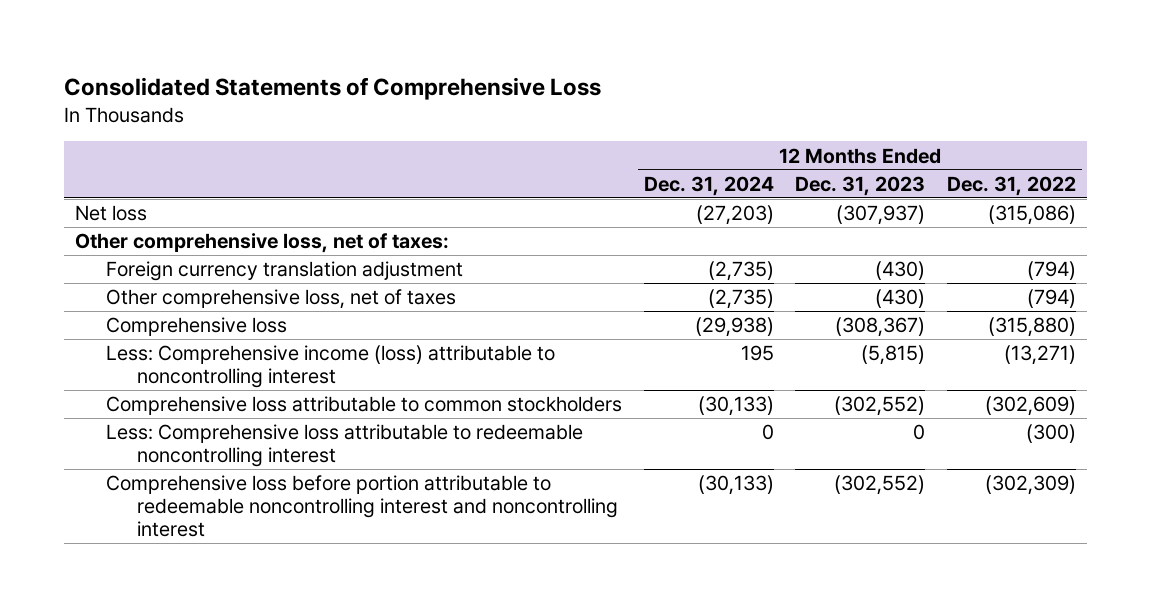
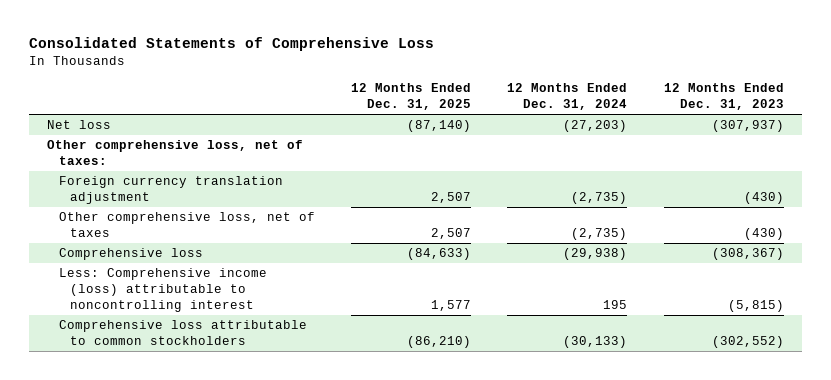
[947,175,1077,196] Dec. 31, 2022 -> none
none -> [350,83,471,111] 12 Months Ended Dec. 31, 2025
[105,424,583,467] Less: Comprehensive loss attributable to redeemable noncontrolling interest -> none
[105,475,618,537] Comprehensive loss before portion attributable to redeemable noncontrolling interest and noncontrolling interest -> none

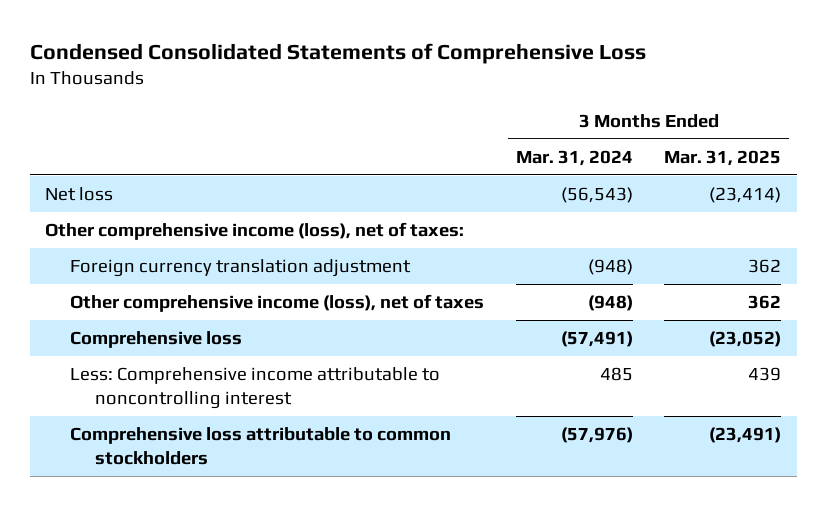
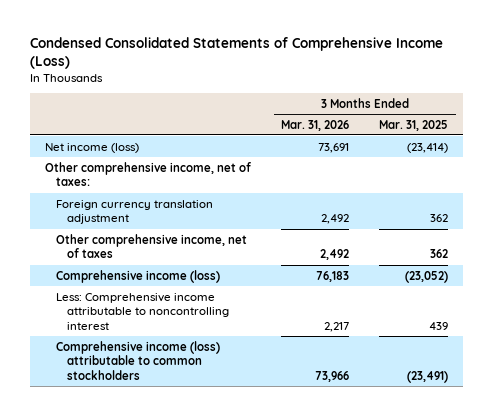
[29,42,646,64] Condensed Consolidated Statements of Comprehensive Loss -> [30,37,444,70] Condensed Consolidated Statements of Comprehensive Income (Loss)
[515,149,633,166] Mar. 31, 2024 -> none
none -> [281,119,350,131] Mar. 31, 2026
[45,187,114,202] Net loss -> [45,142,140,153] Net income (loss)
[45,222,465,241] Other comprehensive income (loss), net of taxes: -> [45,161,252,187] Other comprehensive income, net of taxes:
[70,294,485,313] Other comprehensive income (loss), net of taxes -> [56,233,248,259] Other comprehensive income, net of taxes
[70,331,243,349] Comprehensive loss -> [56,269,221,283] Comprehensive income (loss)
[70,427,452,466] Comprehensive loss attributable to common stockholders -> [56,340,221,381] Comprehensive income (loss) attributable to common stockholders

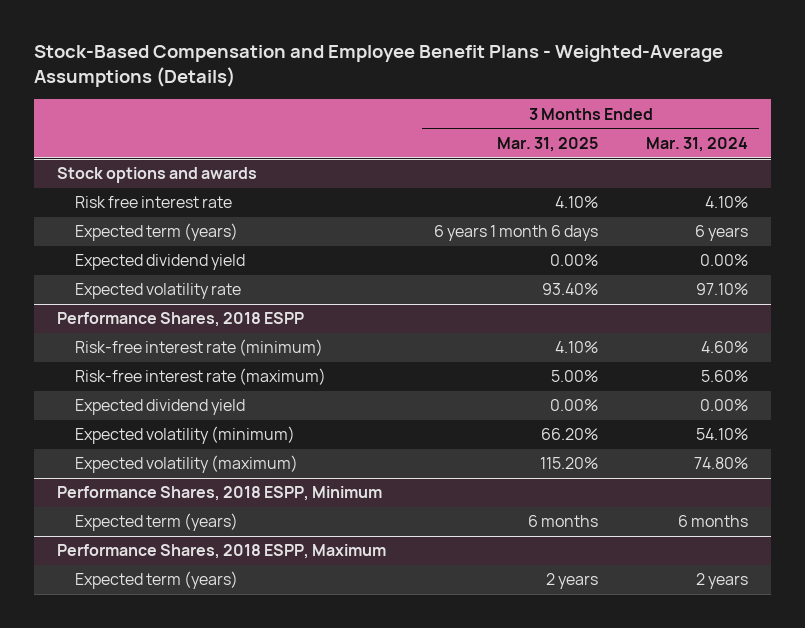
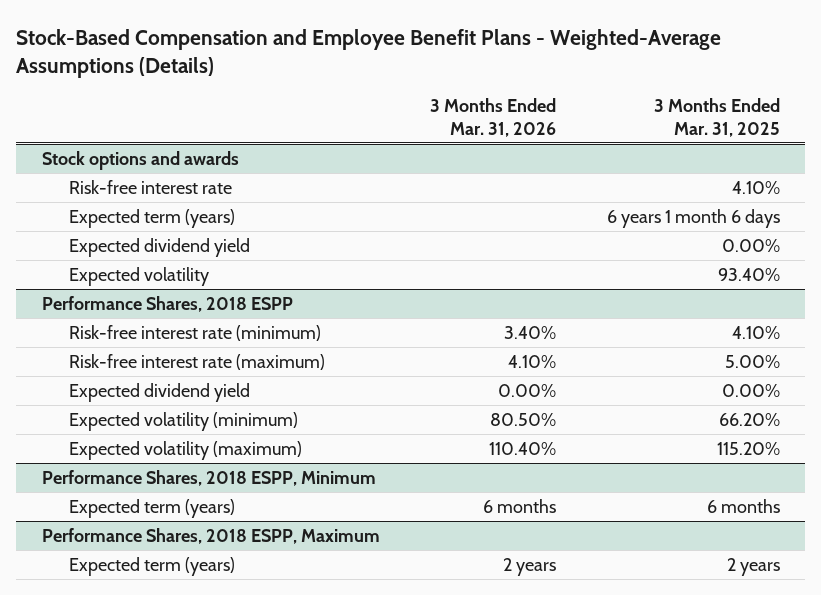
[645,137,748,153] Mar. 31, 2024 -> none
none -> [430,97,557,137] 3 Months Ended Mar. 31, 2026
[75,196,233,209] Risk free interest rate -> [69,179,233,194] Risk-free interest rate
[75,283,242,300] Expected volatility rate -> [69,266,210,286] Expected volatility

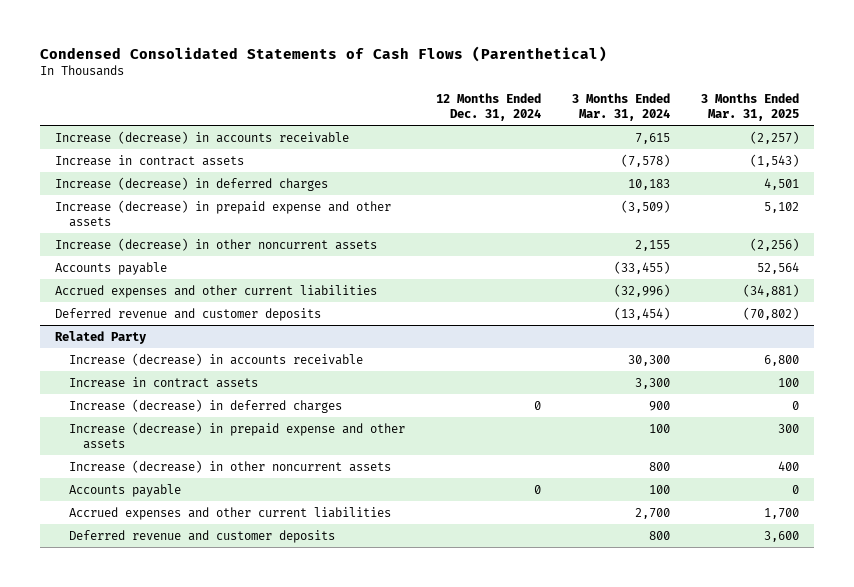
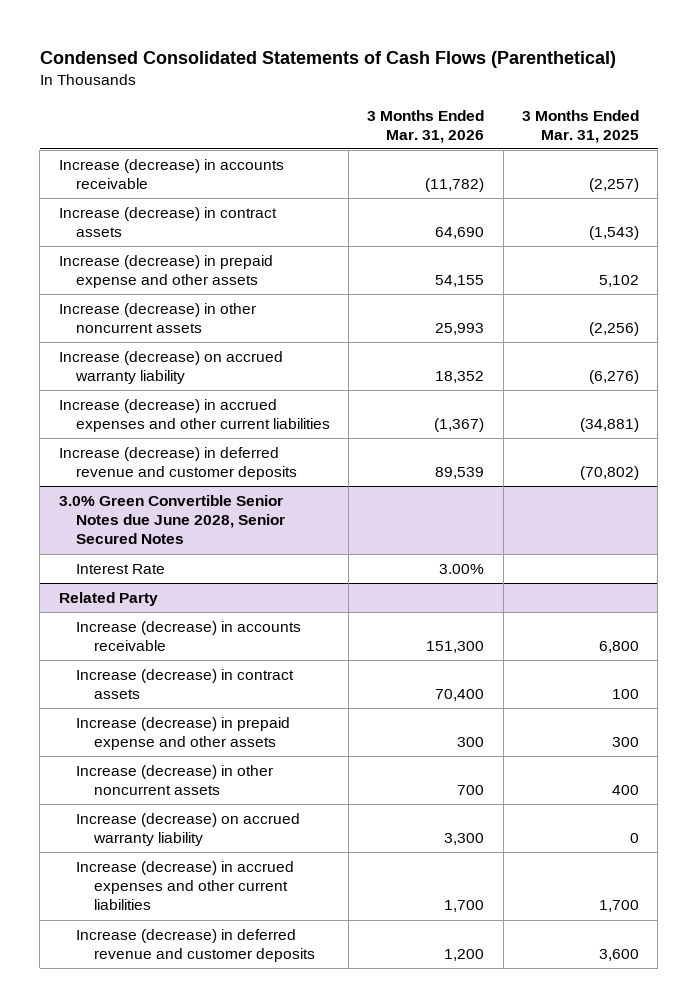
[435,93,541,121] 12 Months Ended Dec. 31, 2024 -> none
[571,93,670,121] 3 Months Ended Mar. 31, 2024 -> none
none -> [367,109,485,143] 3 Months Ended Mar. 31, 2026
[55,176,329,191] Increase (decrease) in deferred charges -> none
[55,154,245,166] Increase in contract assets -> [58,207,277,238] Increase (decrease) in contract assets
[55,261,168,275] Accounts payable -> none
none -> [58,351,283,385] Increase (decrease) on accrued warranty liability
[55,284,378,298] Accrued expenses and other current liabilities -> [58,399,331,433] Increase (decrease) in accrued expenses and other current liabilities
[55,307,322,321] Deferred revenue and customer deposits -> [58,447,298,481] Increase (decrease) in deferred revenue and customer deposits
none -> [58,495,286,545] 3.0% Green Convertible Senior Notes due June 2028, Senior Secured Notes
none -> [76,564,166,575] Interest Rate
[68,398,342,413] Increase (decrease) in deferred charges -> none
[68,376,258,388] Increase in contract assets -> [76,669,295,700] Increase (decrease) in contract assets
[68,483,181,497] Accounts payable -> none
none -> [76,813,301,847] Increase (decrease) on accrued warranty liability
[68,506,391,520] Accrued expenses and other current liabilities -> [76,861,295,911] Increase (decrease) in accrued expenses and other current liabilities
[68,529,335,543] Deferred revenue and customer deposits -> [76,929,315,963] Increase (decrease) in deferred revenue and customer deposits

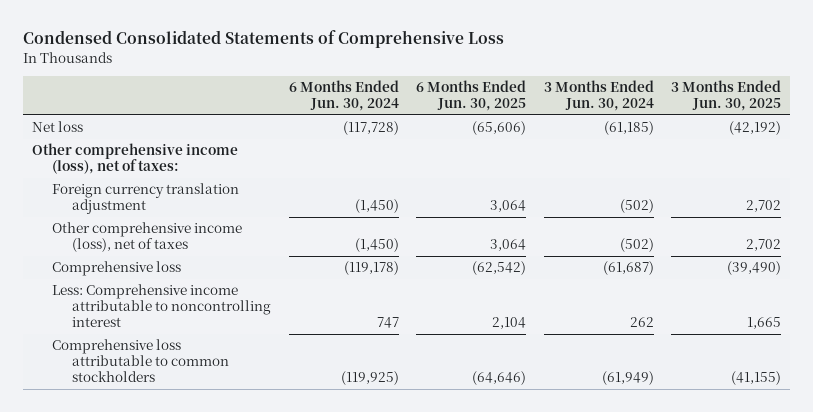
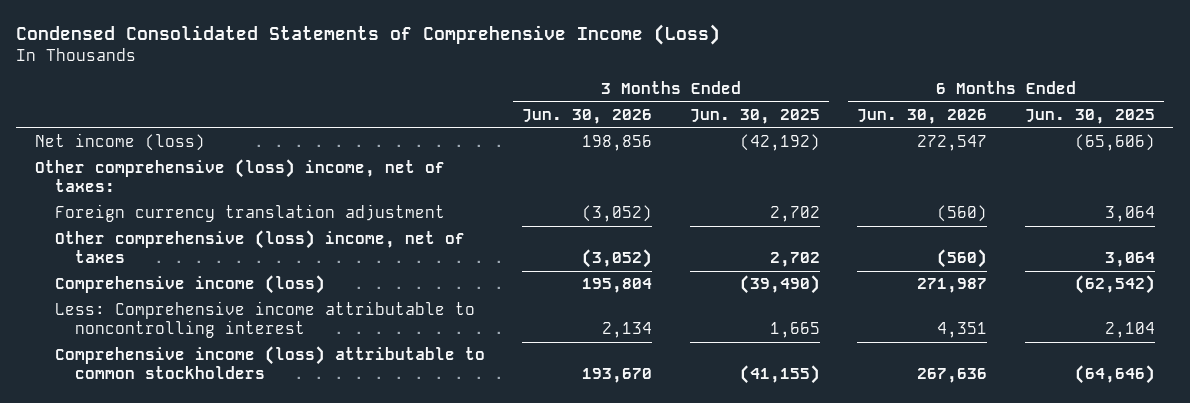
[23,30,505,49] Condensed Consolidated Statements of Comprehensive Loss -> [16,24,721,46] Condensed Consolidated Statements of Comprehensive Income (Loss)
[288,80,399,112] 6 Months Ended Jun. 30, 2024 -> none
[543,80,654,112] 3 Months Ended Jun. 30, 2024 -> none
none -> [522,109,653,125] Jun. 30, 2026
none -> [857,109,988,125] Jun. 30, 2026
[32,121,84,133] Net loss -> [35,133,206,152] Net income (loss)
[32,143,239,175] Other comprehensive income (loss), net of taxes: -> [35,159,446,193] Other comprehensive (loss) income, net of taxes:
[52,222,243,253] Other comprehensive income (loss), net of taxes -> [54,230,465,264] Other comprehensive (loss) income, net of taxes
[52,261,182,277] Comprehensive loss -> [54,275,325,295] Comprehensive income (loss)
[52,339,230,383] Comprehensive loss attributable to common stockholders -> [54,346,485,380] Comprehensive income (loss) attributable to common stockholders

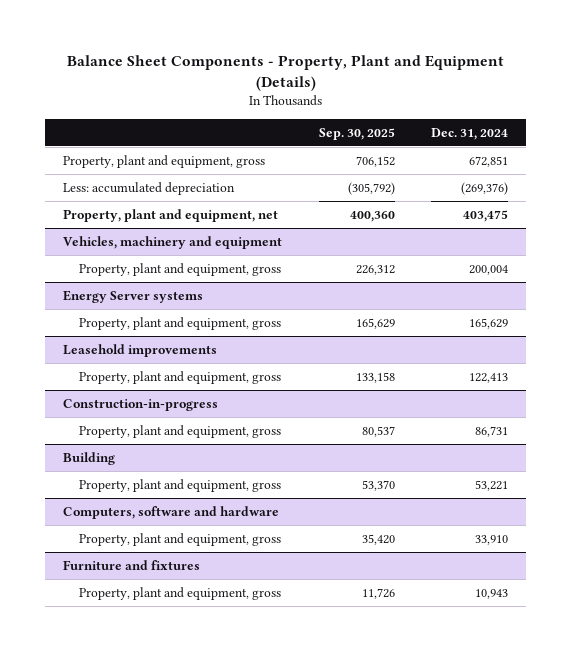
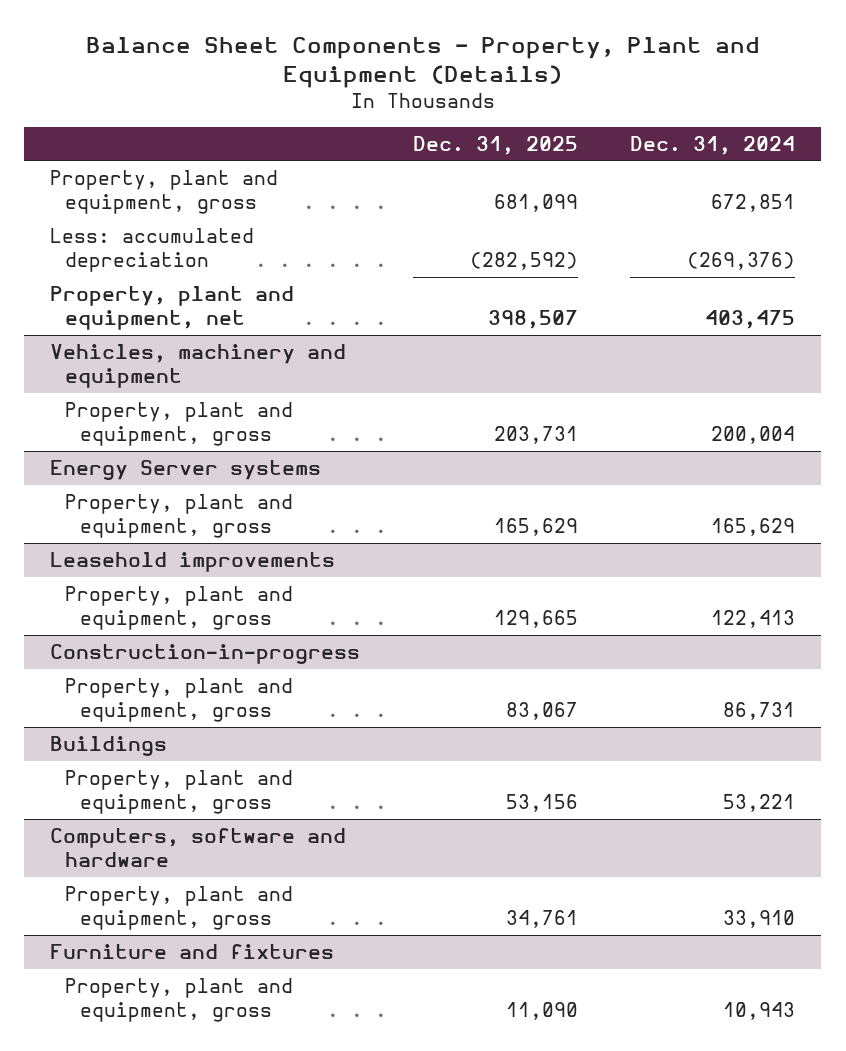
[318,127,395,140] Sep. 30, 2025 -> none
none -> [412,135,578,155] Dec. 31, 2025
[63,451,116,465] Building -> [50,736,168,757] Buildings

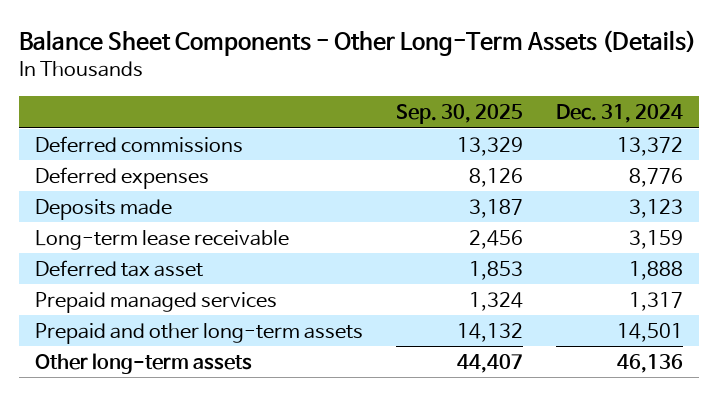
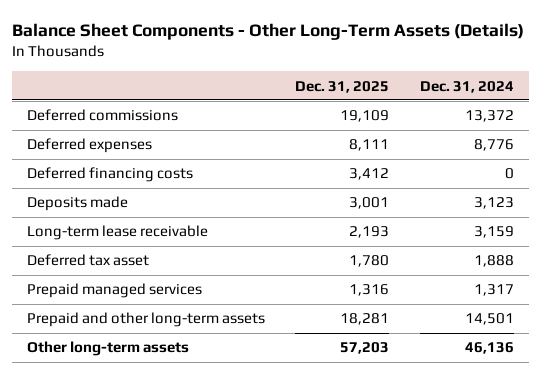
[395,104,523,125] Sep. 30, 2025 -> none
none -> [295,80,390,93] Dec. 31, 2025
none -> [27,167,194,183] Deferred financing costs

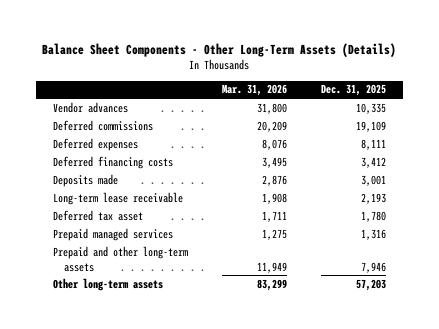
[419,80,514,93] Dec. 31, 2024 -> none
none -> [221,84,287,97] Mar. 31, 2026
none -> [52,101,128,113] Vendor advances
[340,313,390,326] 18,281 -> [360,261,386,273] 7,946

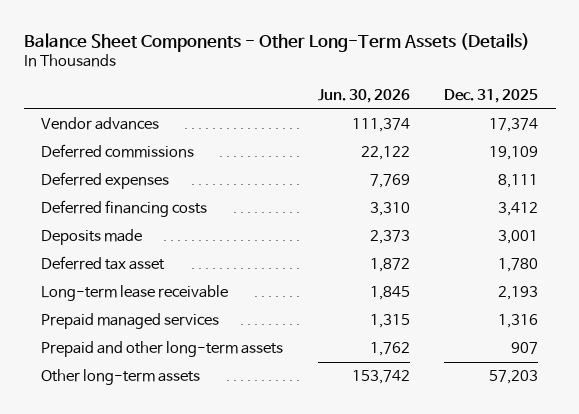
[221,84,287,97] Mar. 31, 2026 -> none
none -> [317,89,410,104] Jun. 30, 2026
[355,102,386,114] 10,335 -> [489,118,539,133] 17,374
[52,191,183,205] Long-term lease receivable -> [41,285,229,302] Long-term lease receivable
[360,261,386,273] 7,946 -> [511,342,539,355] 907

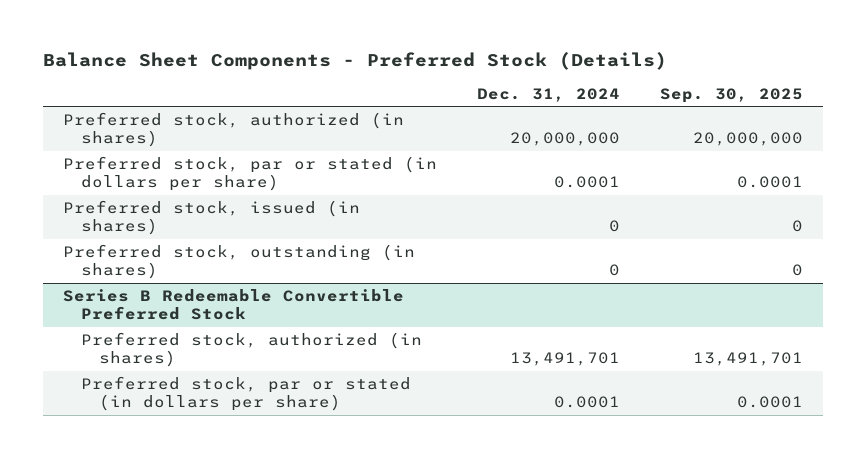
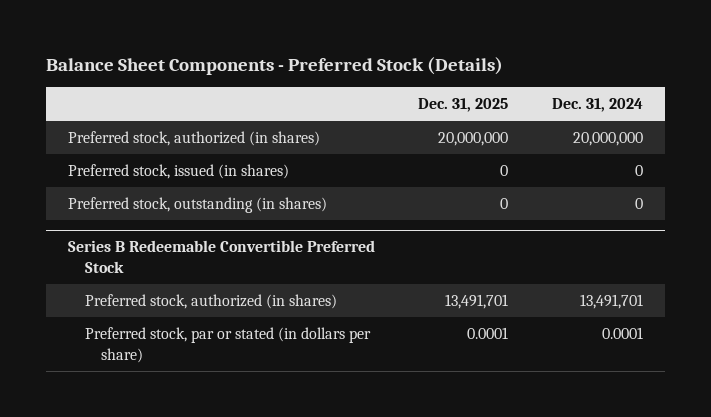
[659,87,803,103] Sep. 30, 2025 -> none
none -> [418,98,509,113] Dec. 31, 2025
[63,155,438,192] Preferred stock, par or stated (in dollars per share) -> none

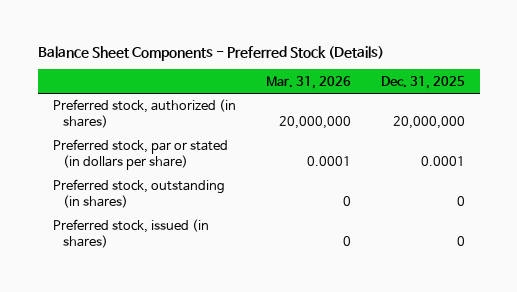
[552,98,644,113] Dec. 31, 2024 -> none
none -> [265,75,351,89] Mar. 31, 2026
[67,240,375,274] Series B Redeemable Convertible Preferred Stock -> none
[84,294,337,310] Preferred stock, authorized (in shares) -> none
[67,197,327,214] Preferred stock, outstanding (in shares) -> [52,179,225,209] Preferred stock, outstanding (in shares)
[67,164,289,180] Preferred stock, issued (in shares) -> [52,219,209,249] Preferred stock, issued (in shares)

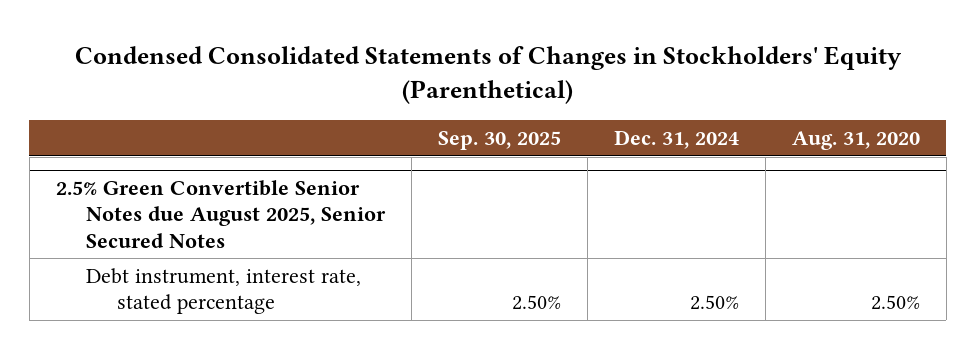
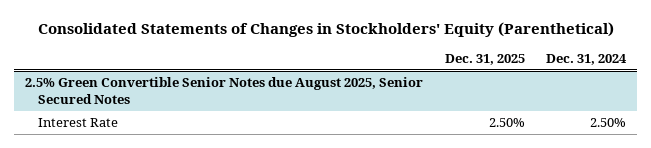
[74,45,902,105] Condensed Consolidated Statements of Changes in Stockholders' Equity (Parenthetical) -> [37,21,614,37] Consolidated Statements of Changes in Stockholders' Equity (Parenthetical)
[438,131,562,151] Sep. 30, 2025 -> none
[791,131,920,151] Aug. 31, 2020 -> none
none -> [444,53,525,65] Dec. 31, 2025
[86,267,362,315] Debt instrument, interest rate, stated percentage -> [37,118,118,128] Interest Rate

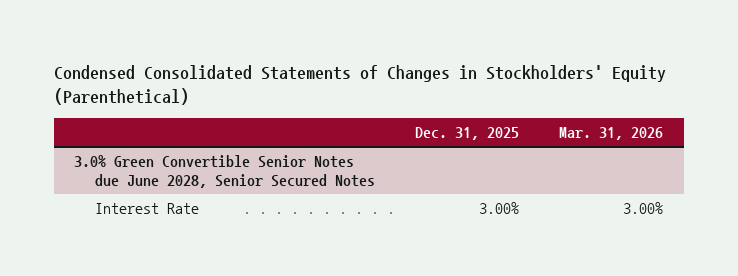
[37,21,614,37] Consolidated Statements of Changes in Stockholders' Equity (Parenthetical) -> [53,65,666,106] Condensed Consolidated Statements of Changes in Stockholders' Equity (Parenthetical)
[546,53,628,65] Dec. 31, 2024 -> none
none -> [559,127,664,141] Mar. 31, 2026
[24,77,423,105] 2.5% Green Convertible Senior Notes due August 2025, Senior Secured Notes -> none
none -> [74,154,375,189] 3.0% Green Convertible Senior Notes due June 2028, Senior Secured Notes
[488,118,525,128] 2.50% -> [478,201,519,214] 3.00%

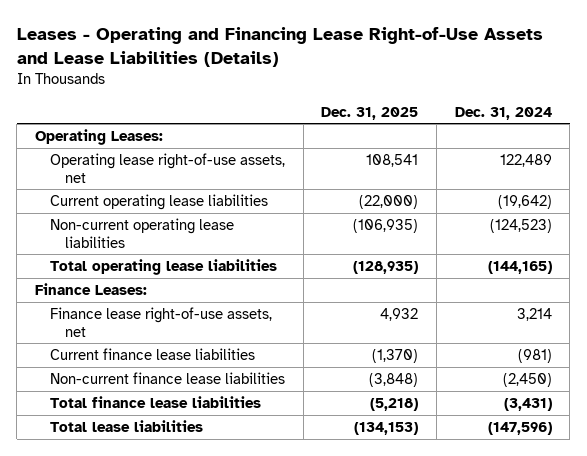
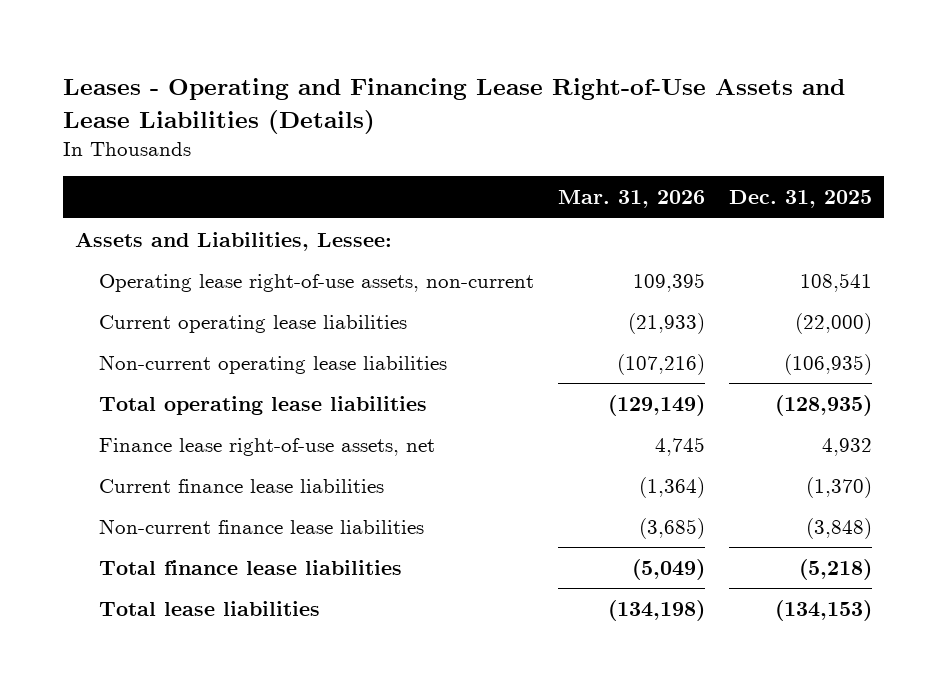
[454,106,552,120] Dec. 31, 2024 -> none
none -> [558,190,706,209] Mar. 31, 2026
[35,128,164,145] Operating Leases: -> none
none -> [75,231,393,251] Assets and Liabilities, Lessee:
[49,152,285,183] Operating lease right-of-use assets, net -> [99,273,535,292] Operating lease right-of-use assets, non-current
[35,282,148,295] Finance Leases: -> none

